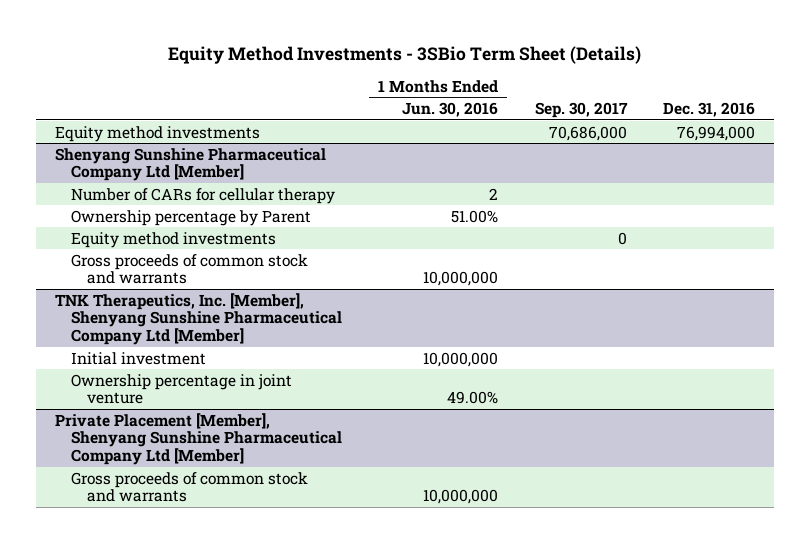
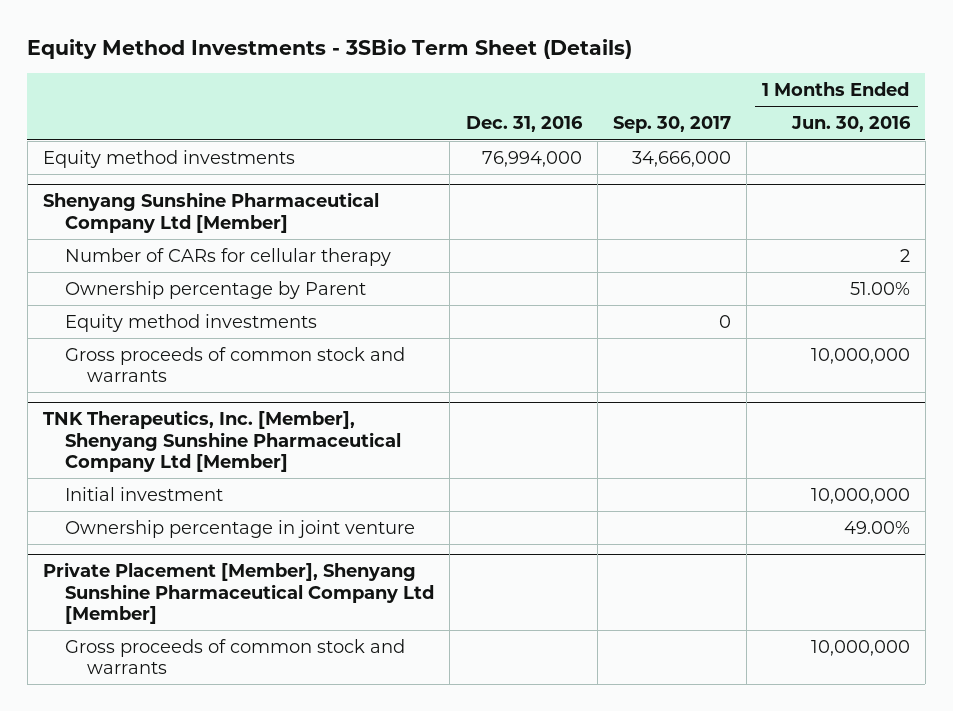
[548,125,627,141] 70,686,000 -> [632,150,732,167] 34,666,000

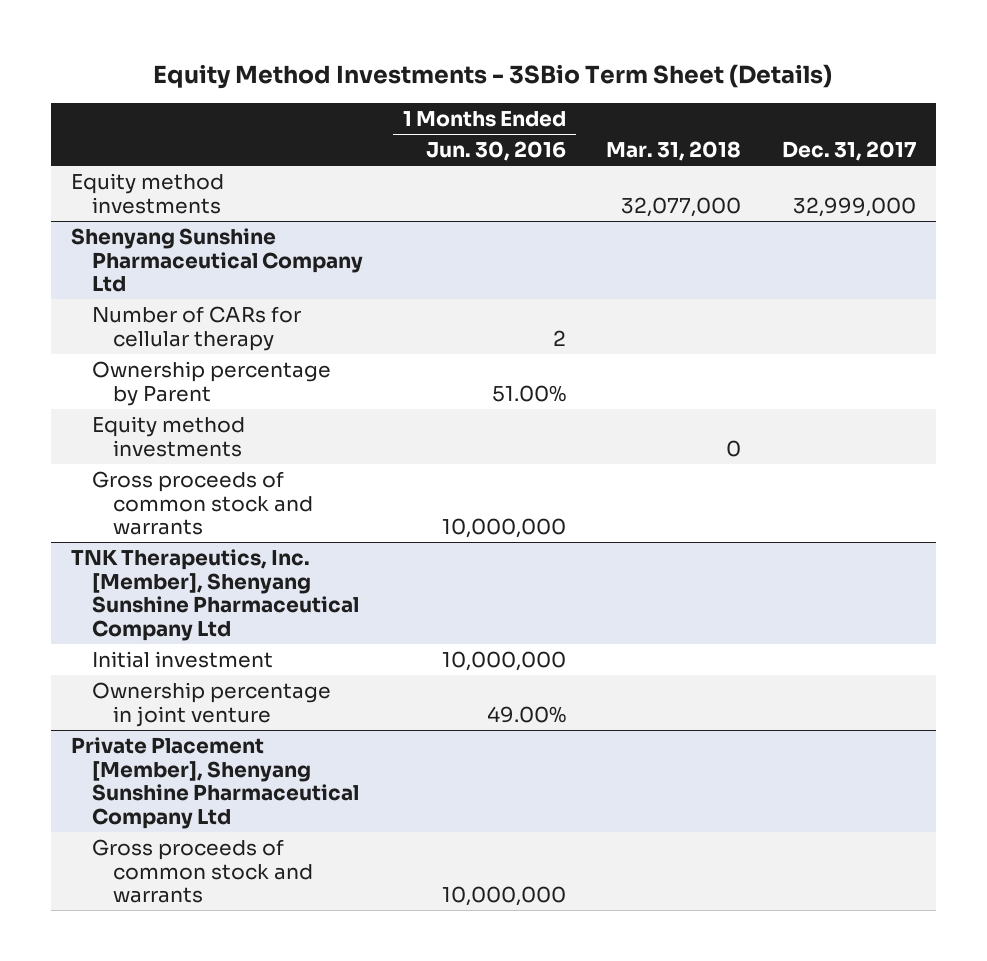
[465,116,583,133] Dec. 31, 2016 -> none
[613,116,732,134] Sep. 30, 2017 -> none
none -> [606,141,742,162] Mar. 31, 2018
none -> [781,141,916,162] Dec. 31, 2017
[43,192,380,233] Shenyang Sunshine Pharmaceutical Company Ltd [Member] -> [71,227,364,293] Shenyang Sunshine Pharmaceutical Company Ltd
[43,410,402,472] TNK Therapeutics, Inc. [Member], Shenyang Sunshine Pharmaceutical Company Ltd [Member] -> [71,548,360,641] TNK Therapeutics, Inc. [Member], Shenyang Sunshine Pharmaceutical Company Ltd
[43,562,435,624] Private Placement [Member], Shenyang Sunshine Pharmaceutical Company Ltd [Member] -> [71,736,360,829] Private Placement [Member], Shenyang Sunshine Pharmaceutical Company Ltd

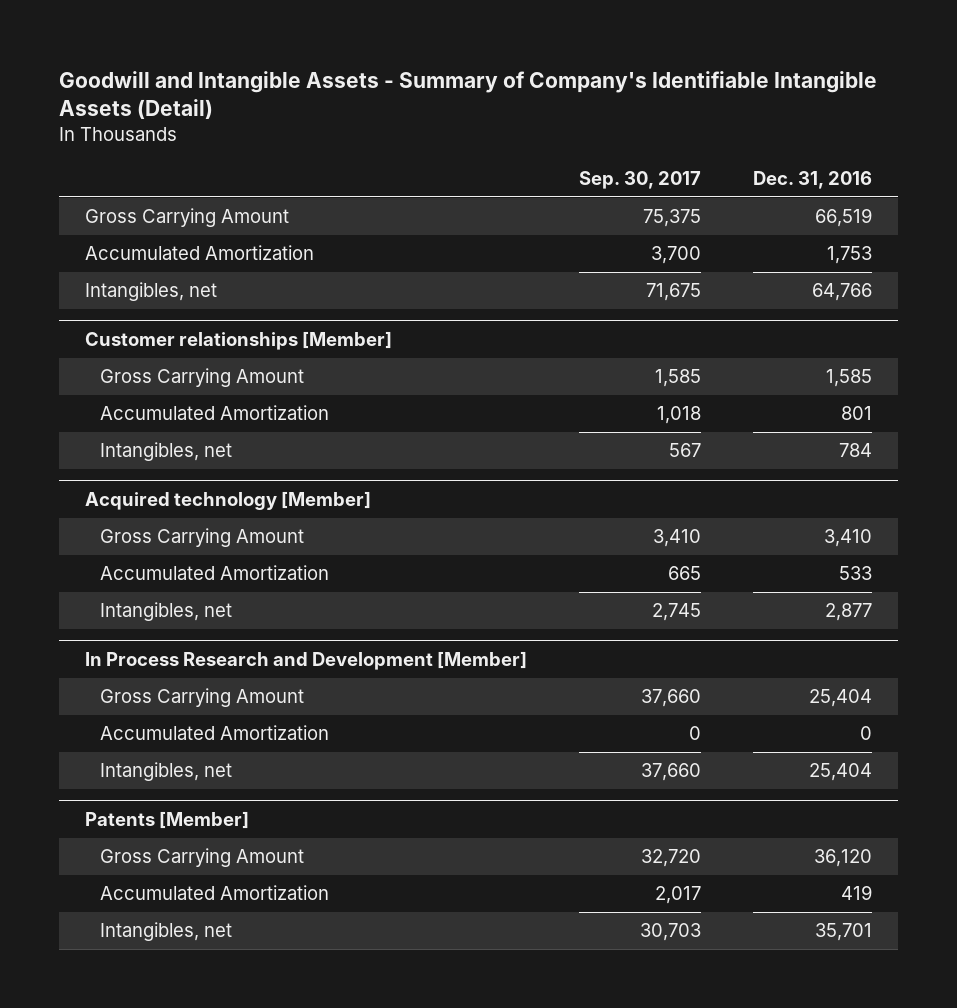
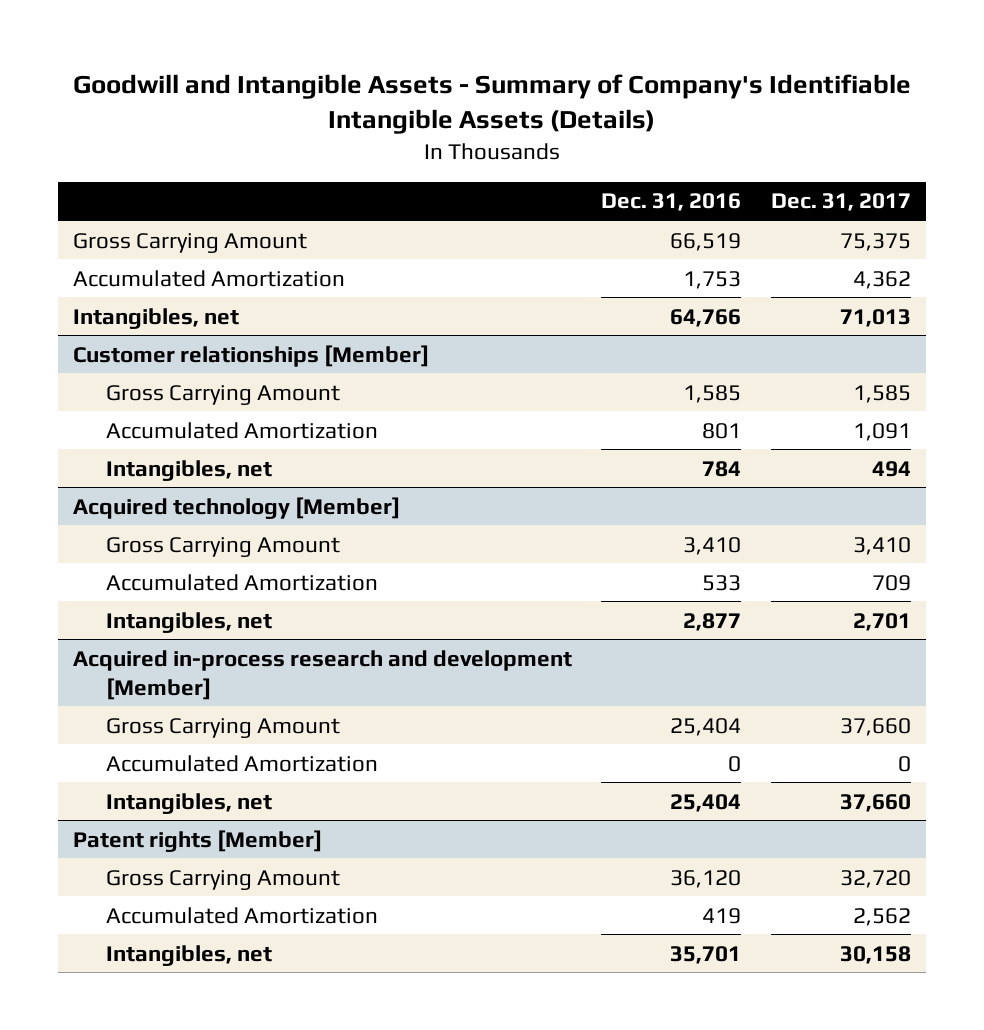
[59,70,878,120] Goodwill and Intangible Assets - Summary of Company's Identifiable Intangible Assets (Detail) -> [72,73,911,135] Goodwill and Intangible Assets - Summary of Company's Identifiable Intangible Assets (Details)
[579,170,702,189] Sep. 30, 2017 -> none
none -> [771,193,912,212] Dec. 31, 2017
[85,650,528,670] In Process Research and Development [Member] -> [72,649,572,700] Acquired in-process research and development [Member]
[85,810,250,829] Patents [Member] -> [72,829,322,852] Patent rights [Member]

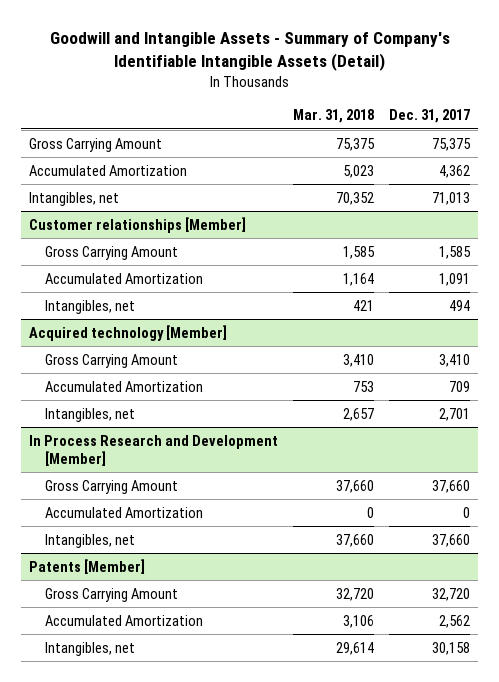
[72,73,911,135] Goodwill and Intangible Assets - Summary of Company's Identifiable Intangible Assets (Details) -> [49,32,450,71] Goodwill and Intangible Assets - Summary of Company's Identifiable Intangible Assets (Detail)
[601,193,742,212] Dec. 31, 2016 -> none
none -> [293,109,375,124] Mar. 31, 2018
[72,649,572,700] Acquired in-process research and development [Member] -> [28,434,278,467] In Process Research and Development [Member]
[72,829,322,852] Patent rights [Member] -> [28,558,145,574] Patents [Member]

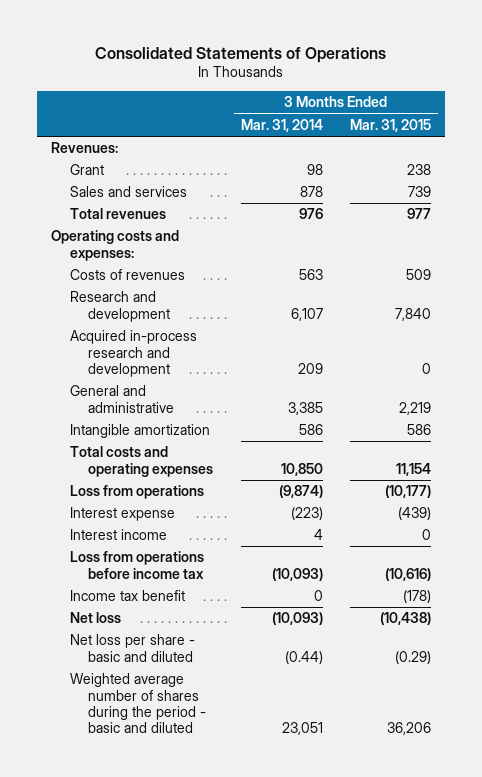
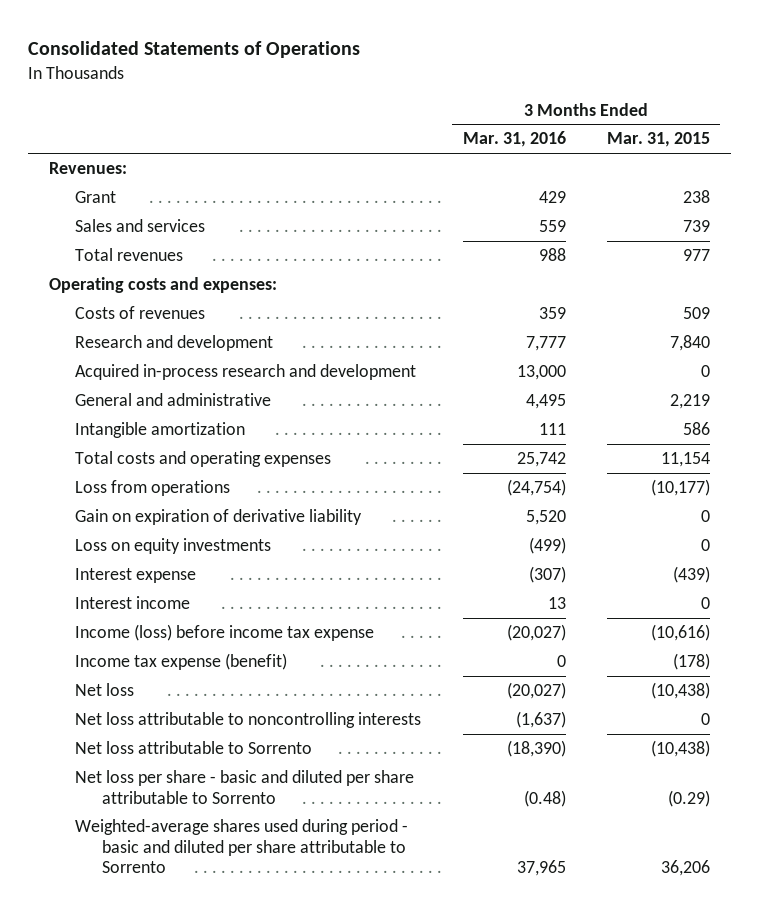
[240,118,323,132] Mar. 31, 2014 -> none
none -> [462,131,566,148] Mar. 31, 2016
none -> [75,508,363,525] Gain on expiration of derivative liability
none -> [75,537,272,554] Loss on equity investments
[69,551,205,579] Loss from operations before income tax -> [75,623,375,641] Income (loss) before income tax expense
[69,590,185,602] Income tax benefit -> [75,652,288,670] Income tax expense (benefit)
none -> [75,711,422,728] Net loss attributable to noncontrolling interests
none -> [75,740,313,754] Net loss attributable to Sorrento
[69,634,195,662] Net loss per share - basic and diluted -> [75,769,415,804] Net loss per share - basic and diluted per share attributable to Sorrento
[69,673,207,734] Weighted average number of shares during the period - basic and diluted -> [75,818,409,874] Weighted-average shares used during period - basic and diluted per share attributable to Sorrento

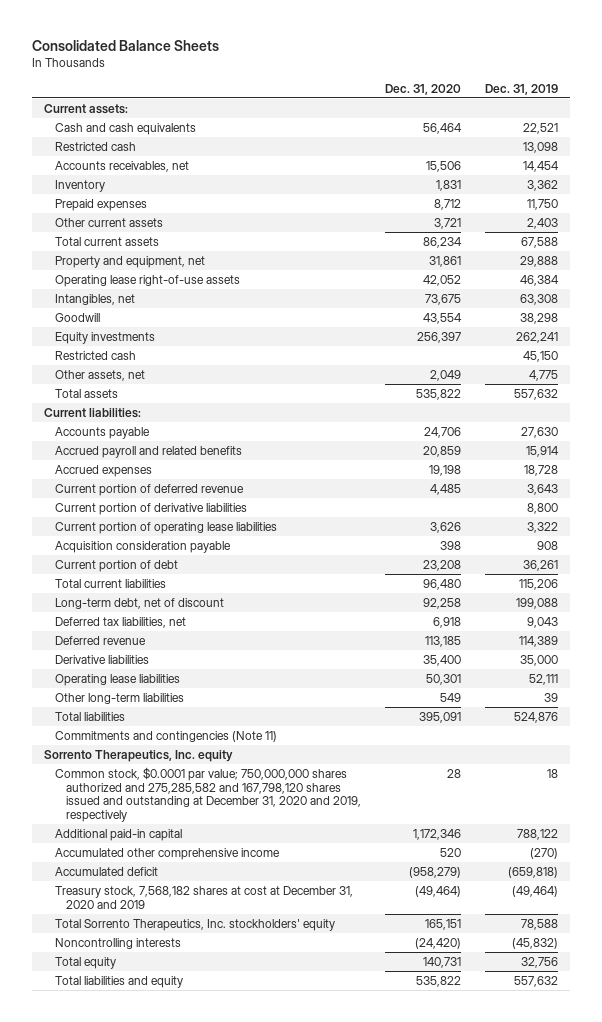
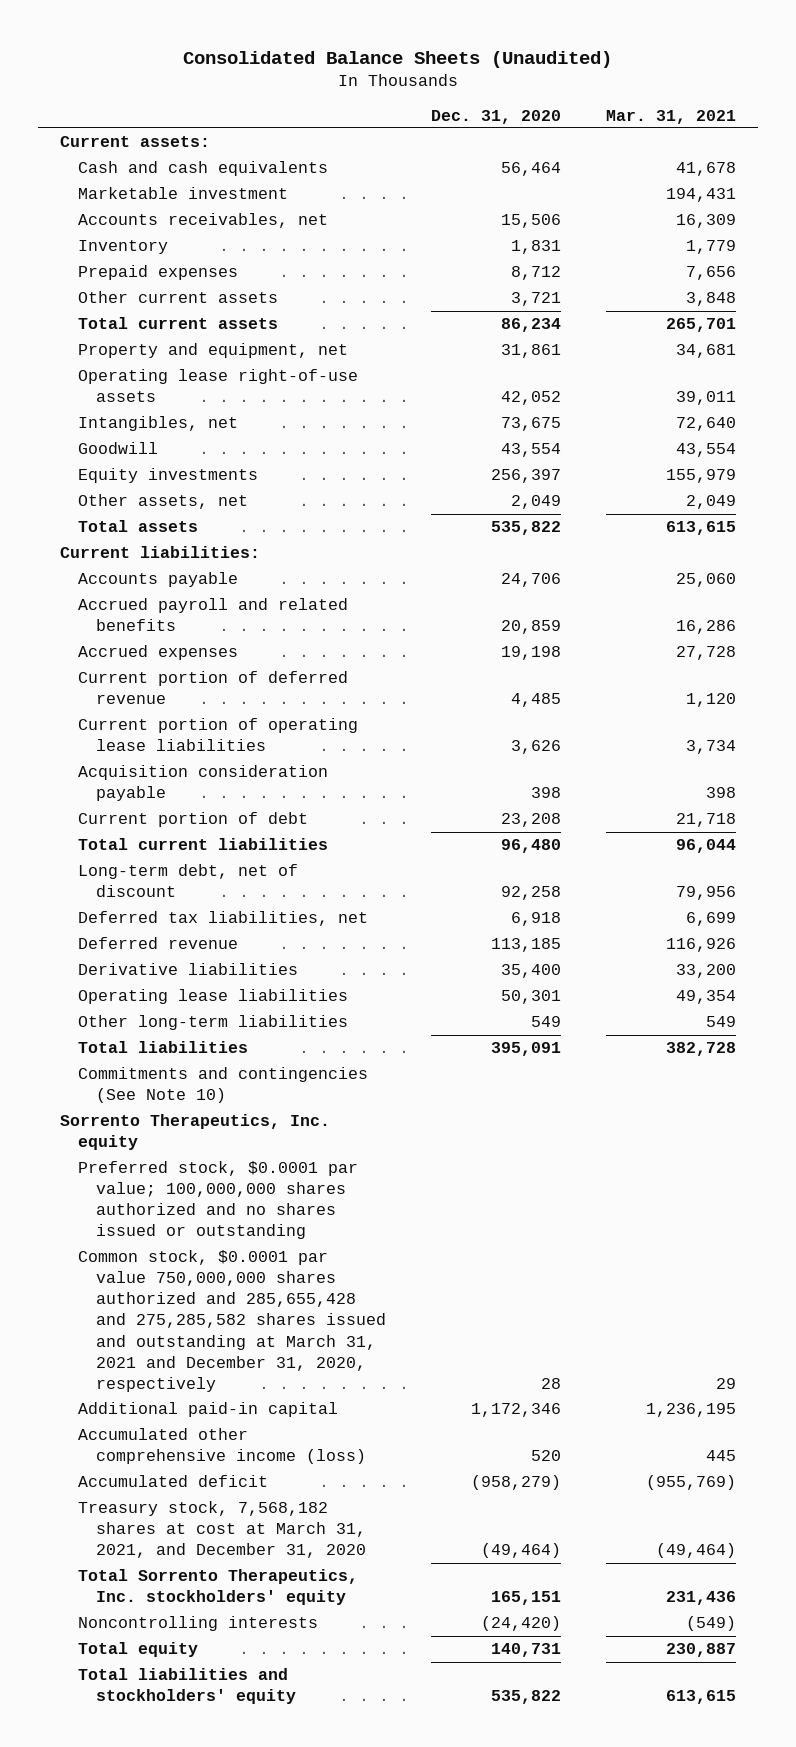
[32,39,220,51] Consolidated Balance Sheets -> [183,50,613,68] Consolidated Balance Sheets (Unaudited)
[485,83,559,95] Dec. 31, 2019 -> none
none -> [605,109,736,124] Mar. 31, 2021
[54,141,136,151] Restricted cash -> none
none -> [78,187,289,200] Marketable investment
[54,350,136,360] Restricted cash -> none
[54,502,247,515] Current portion of derivative liabilities -> none
[54,730,277,742] Commitments and contingencies (Note 11) -> [78,1067,369,1104] Commitments and contingencies (See Note 10)
none -> [78,1161,359,1240] Preferred stock, $0.0001 par value; 100,000,000 shares authorized and no shares issued or outstanding
[54,766,361,823] Common stock, $0.0001 par value; 750,000,000 shares authorized and 275,285,582 and 167,798,120 shares issued and outstanding at December 31, 2020 and 2019, respectively -> [78,1250,387,1392] Common stock, $0.0001 par value 750,000,000 shares authorized and 285,655,428 and 275,285,582 shares issued and outstanding at March 31, 2021 and December 31, 2020, respectively
[54,847,280,860] Accumulated other comprehensive income -> [78,1428,367,1465] Accumulated other comprehensive income (loss)
[54,885,353,909] Treasury stock, 7,568,182 shares at cost at December 31, 2020 and 2019 -> [78,1501,367,1559] Treasury stock, 7,568,182 shares at cost at March 31, 2021, and December 31, 2020
[54,975,183,988] Total liabilities and equity -> [78,1668,297,1705] Total liabilities and stockholders' equity

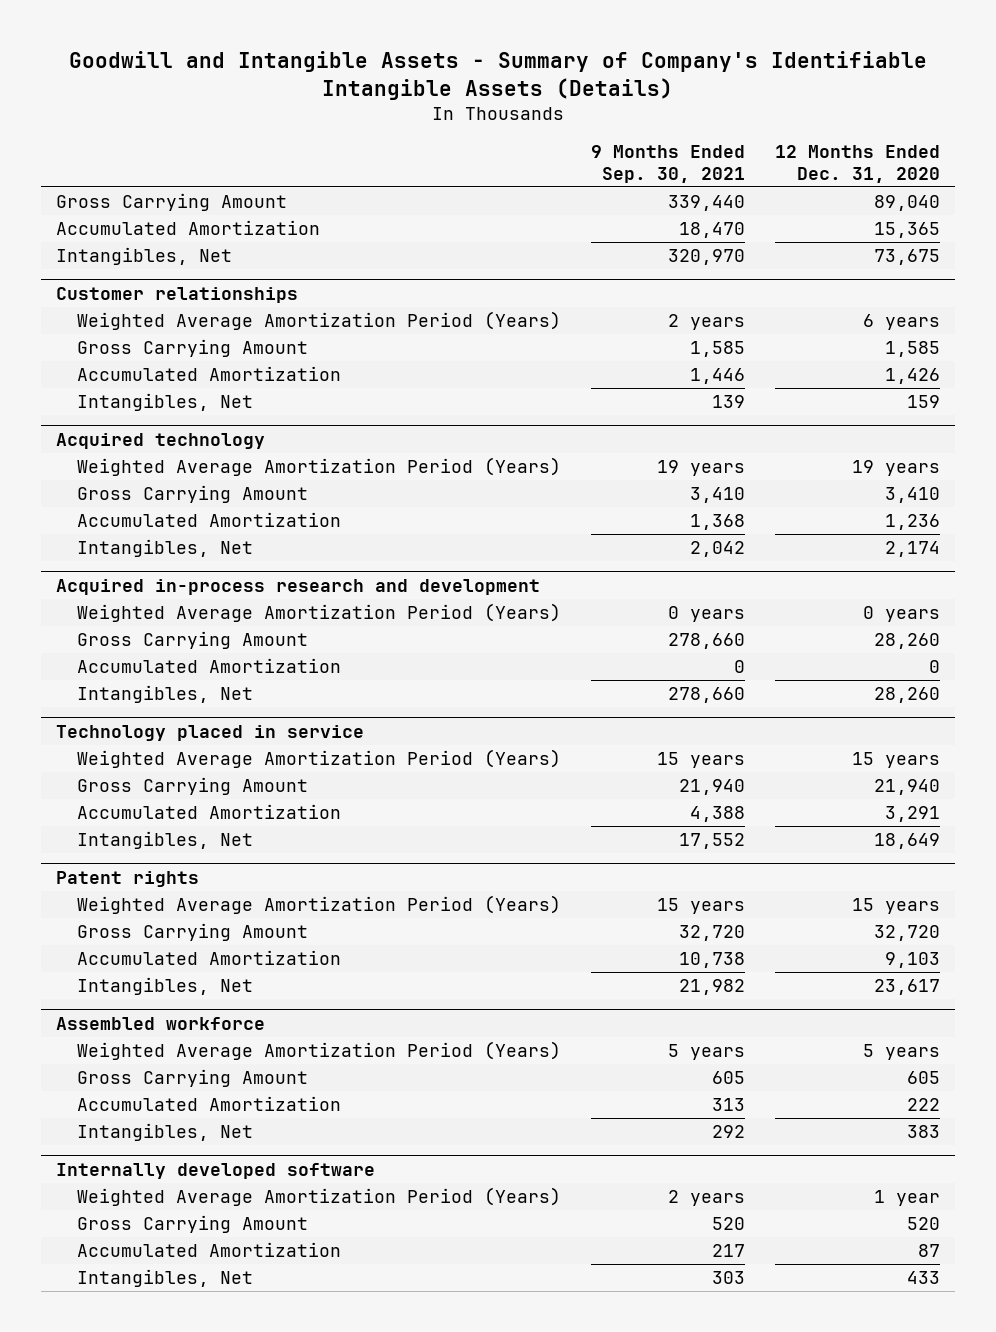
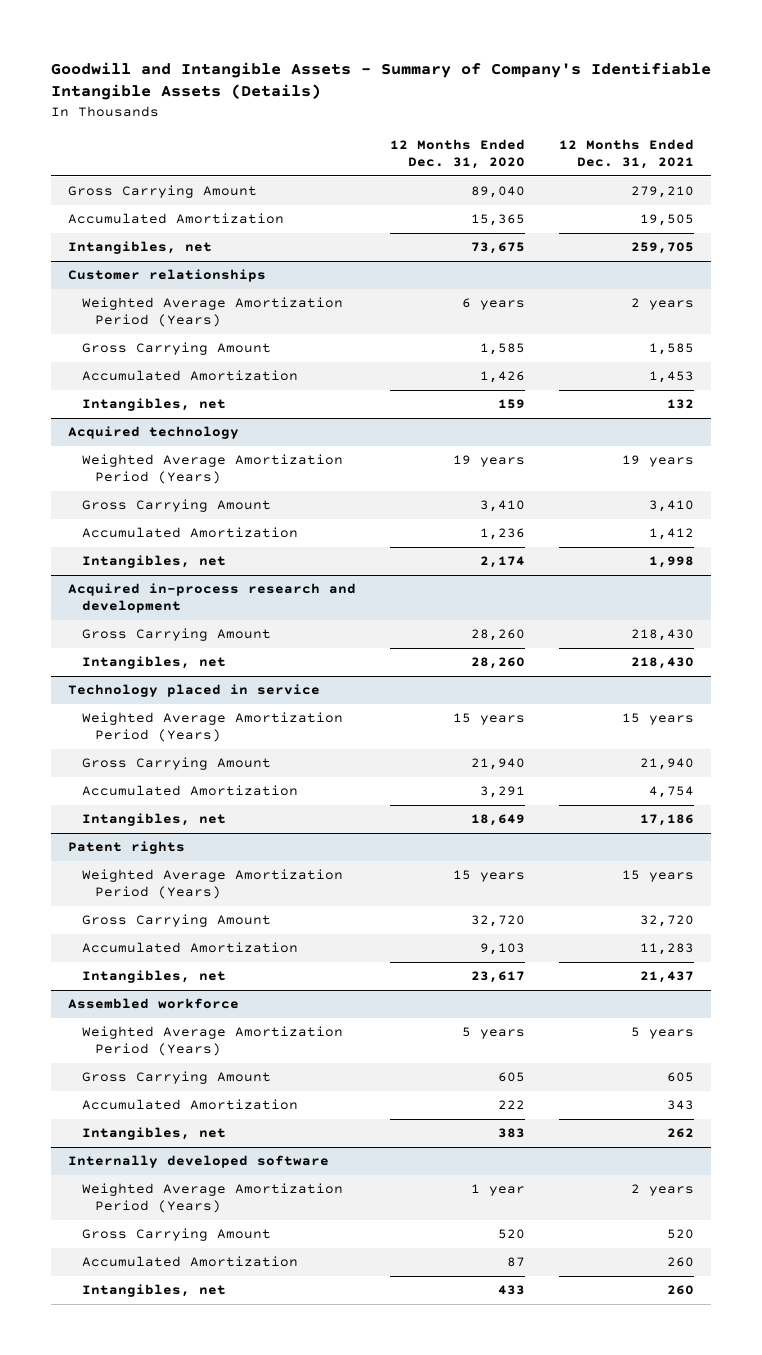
[591,145,746,183] 9 Months Ended Sep. 30, 2021 -> none
none -> [559,139,695,170] 12 Months Ended Dec. 31, 2021
[55,246,232,265] Intangibles, Net -> [67,241,212,255] Intangibles, net
[76,392,253,411] Intangibles, Net -> [81,398,226,412] Intangibles, net
[76,538,253,557] Intangibles, Net -> [81,555,226,569] Intangibles, net
[76,602,561,622] Weighted Average Amortization Period (Years) -> none
[76,657,341,673] Accumulated Amortization -> none
[76,684,253,703] Intangibles, Net -> [81,656,226,670] Intangibles, net
[76,830,253,849] Intangibles, Net -> [81,813,226,827] Intangibles, net
[76,976,253,995] Intangibles, Net -> [81,970,226,984] Intangibles, net
[76,1122,253,1141] Intangibles, Net -> [81,1127,226,1141] Intangibles, net
[76,1268,253,1287] Intangibles, Net -> [81,1284,226,1298] Intangibles, net

